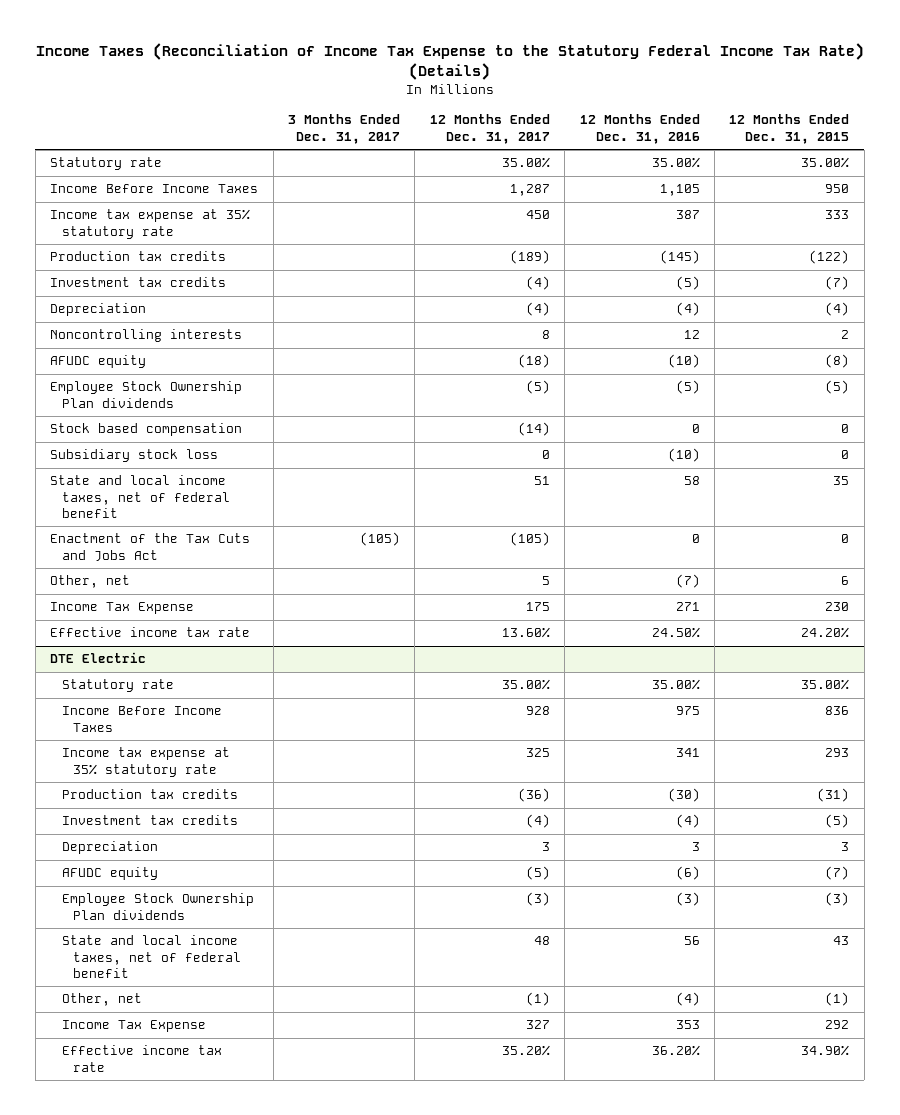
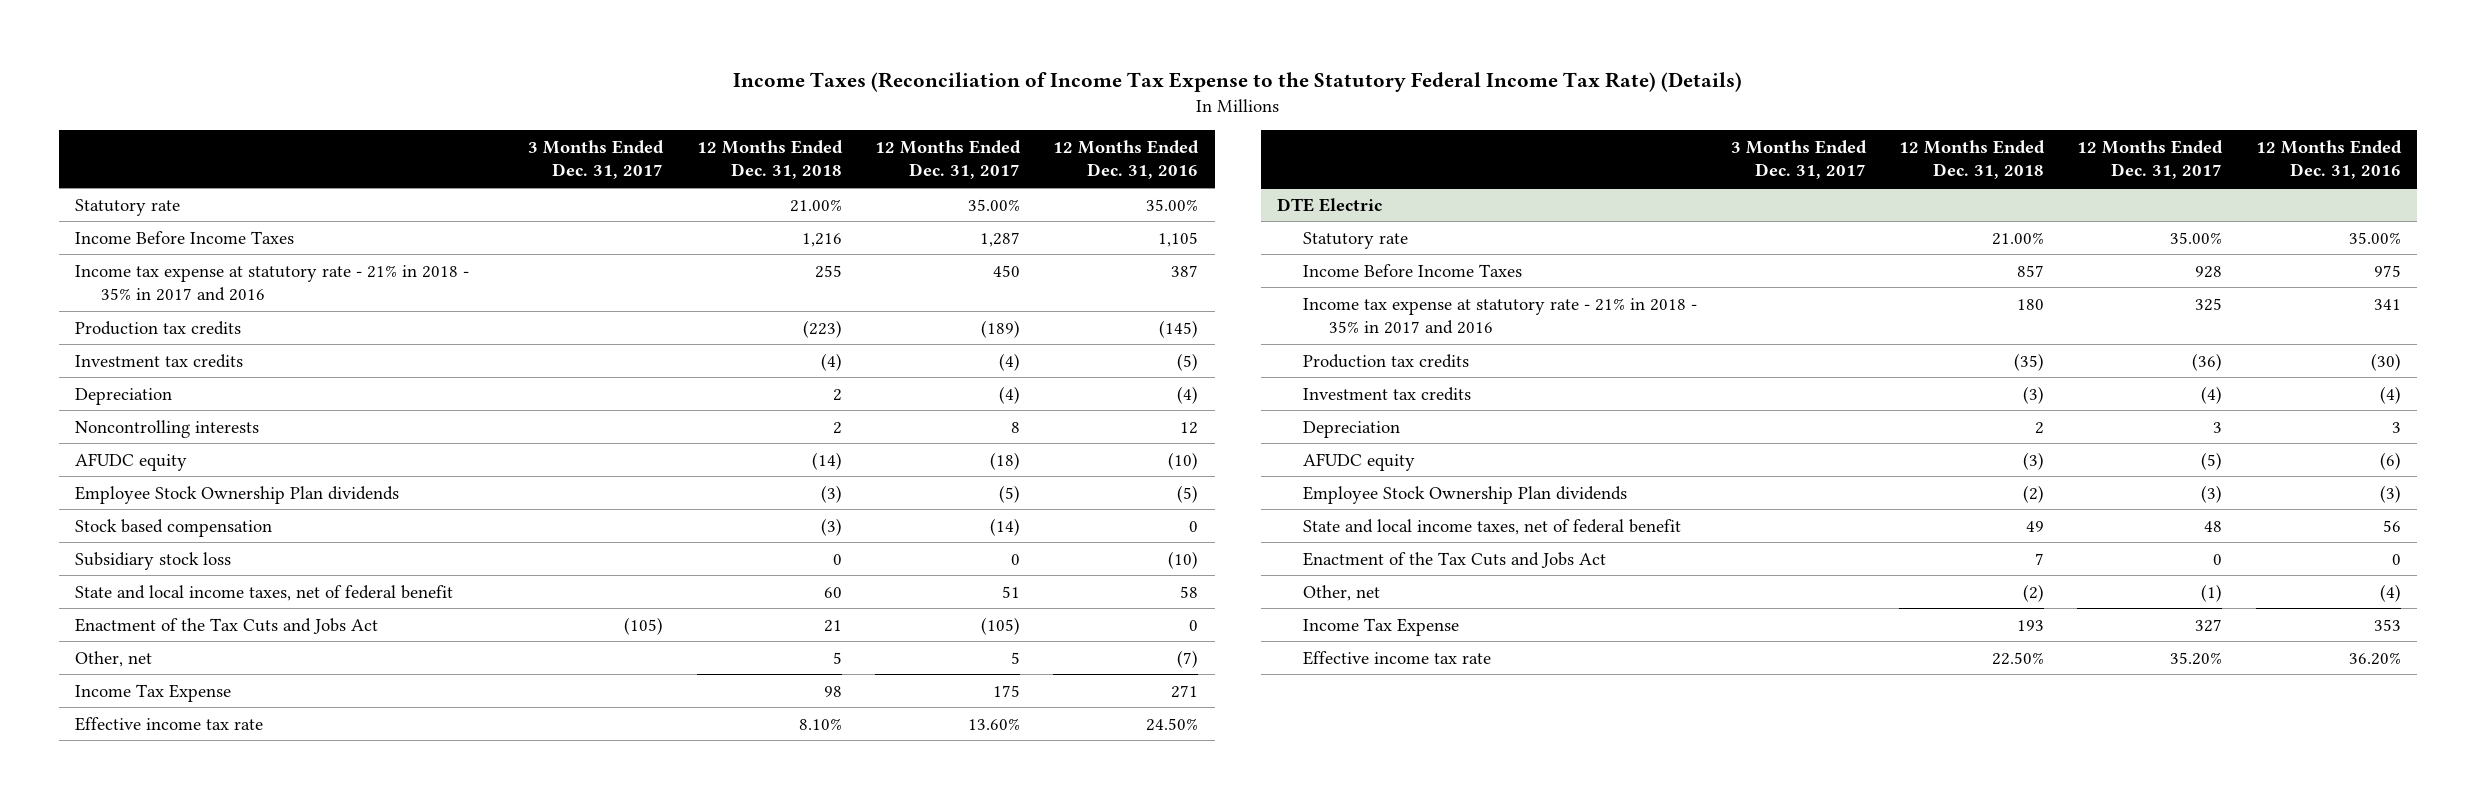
[729,114,850,144] 12 Months Ended Dec. 31, 2015 -> none
none -> [696,139,843,180] 12 Months Ended Dec. 31, 2018
[50,209,251,239] Income tax expense at 35% statutory rate -> [75,264,470,302] Income tax expense at statutory rate - 21% in 2018 - 35% in 2017 and 2016
[61,747,230,777] Income tax expense at 35% statutory rate -> [1303,297,1698,335] Income tax expense at statutory rate - 21% in 2018 - 35% in 2017 and 2016
none -> [1303,551,1607,568] Enactment of the Tax Cuts and Jobs Act

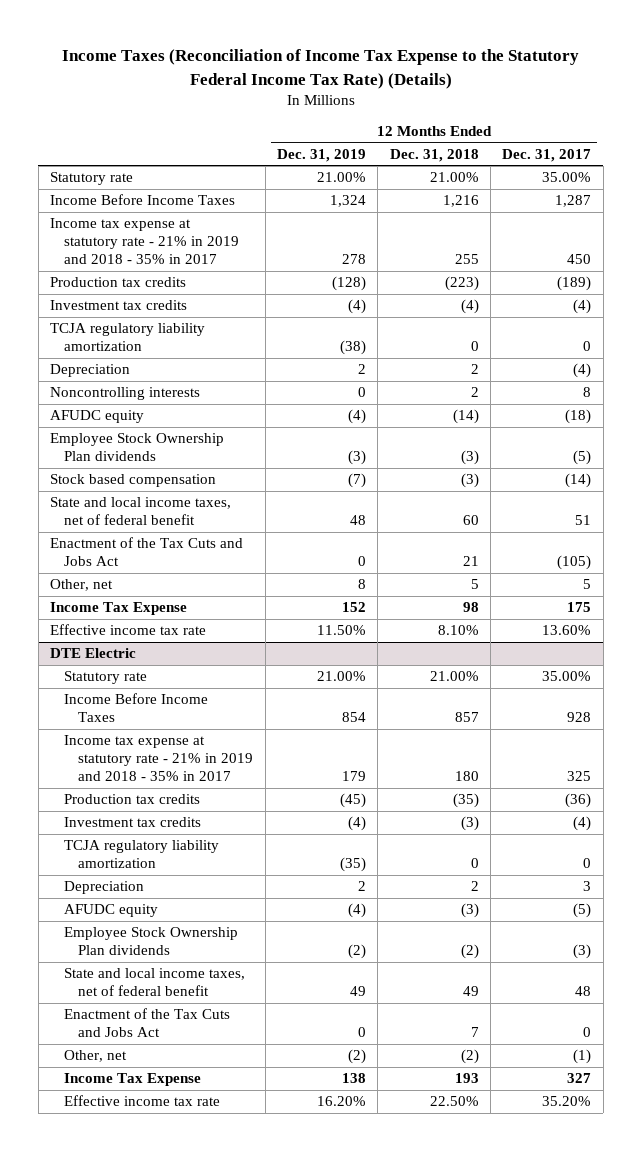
[528,139,665,180] 3 Months Ended Dec. 31, 2017 -> none
[1053,139,1200,180] 12 Months Ended Dec. 31, 2016 -> none
none -> [276,148,366,162] Dec. 31, 2019
[75,264,470,302] Income tax expense at statutory rate - 21% in 2018 - 35% in 2017 and 2016 -> [49,218,240,265] Income tax expense at statutory rate - 21% in 2019 and 2018 - 35% in 2017
none -> [49,323,205,352] TCJA regulatory liability amortization
[75,551,232,570] Subsidiary stock loss -> none
[1303,297,1698,335] Income tax expense at statutory rate - 21% in 2018 - 35% in 2017 and 2016 -> [64,735,254,782] Income tax expense at statutory rate - 21% in 2019 and 2018 - 35% in 2017
none -> [64,840,220,869] TCJA regulatory liability amortization

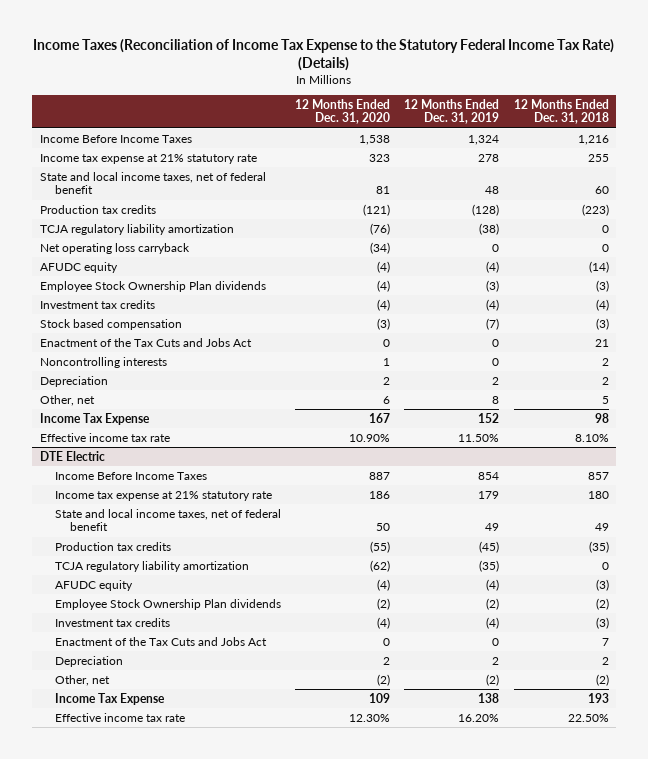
[502,148,592,162] Dec. 31, 2017 -> none
none -> [295,99,391,125] 12 Months Ended Dec. 31, 2020
[49,172,133,186] Statutory rate -> none
[49,218,240,265] Income tax expense at statutory rate - 21% in 2019 and 2018 - 35% in 2017 -> [39,153,257,164] Income tax expense at 21% statutory rate
[49,497,231,526] State and local income taxes, net of federal benefit -> [39,171,266,195] State and local income taxes, net of federal benefit
none -> [39,242,190,254] Net operating loss carryback
[49,300,187,311] Investment tax credits -> [39,299,155,309] Investment tax credits
[49,387,200,401] Noncontrolling interests -> [39,356,167,368] Noncontrolling interests
[49,364,130,378] Depreciation -> [39,375,108,387] Depreciation
[64,671,148,685] Statutory rate -> none
[64,735,254,782] Income tax expense at statutory rate - 21% in 2019 and 2018 - 35% in 2017 -> [54,490,272,501] Income tax expense at 21% statutory rate
[64,968,246,997] State and local income taxes, net of federal benefit -> [54,508,281,532] State and local income taxes, net of federal benefit
[64,817,202,828] Investment tax credits -> [54,617,170,627] Investment tax credits
[64,881,145,895] Depreciation -> [54,655,123,667] Depreciation

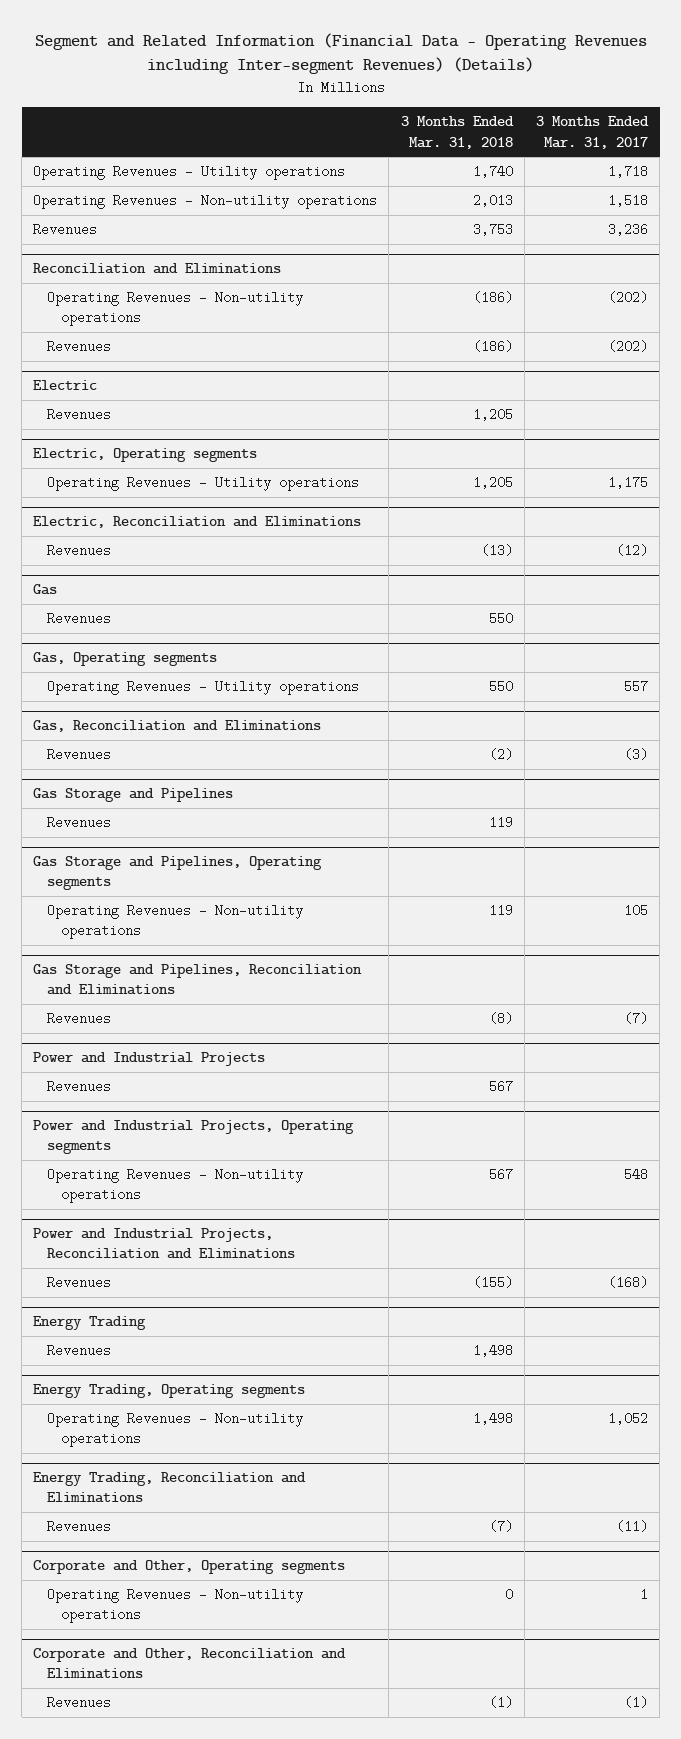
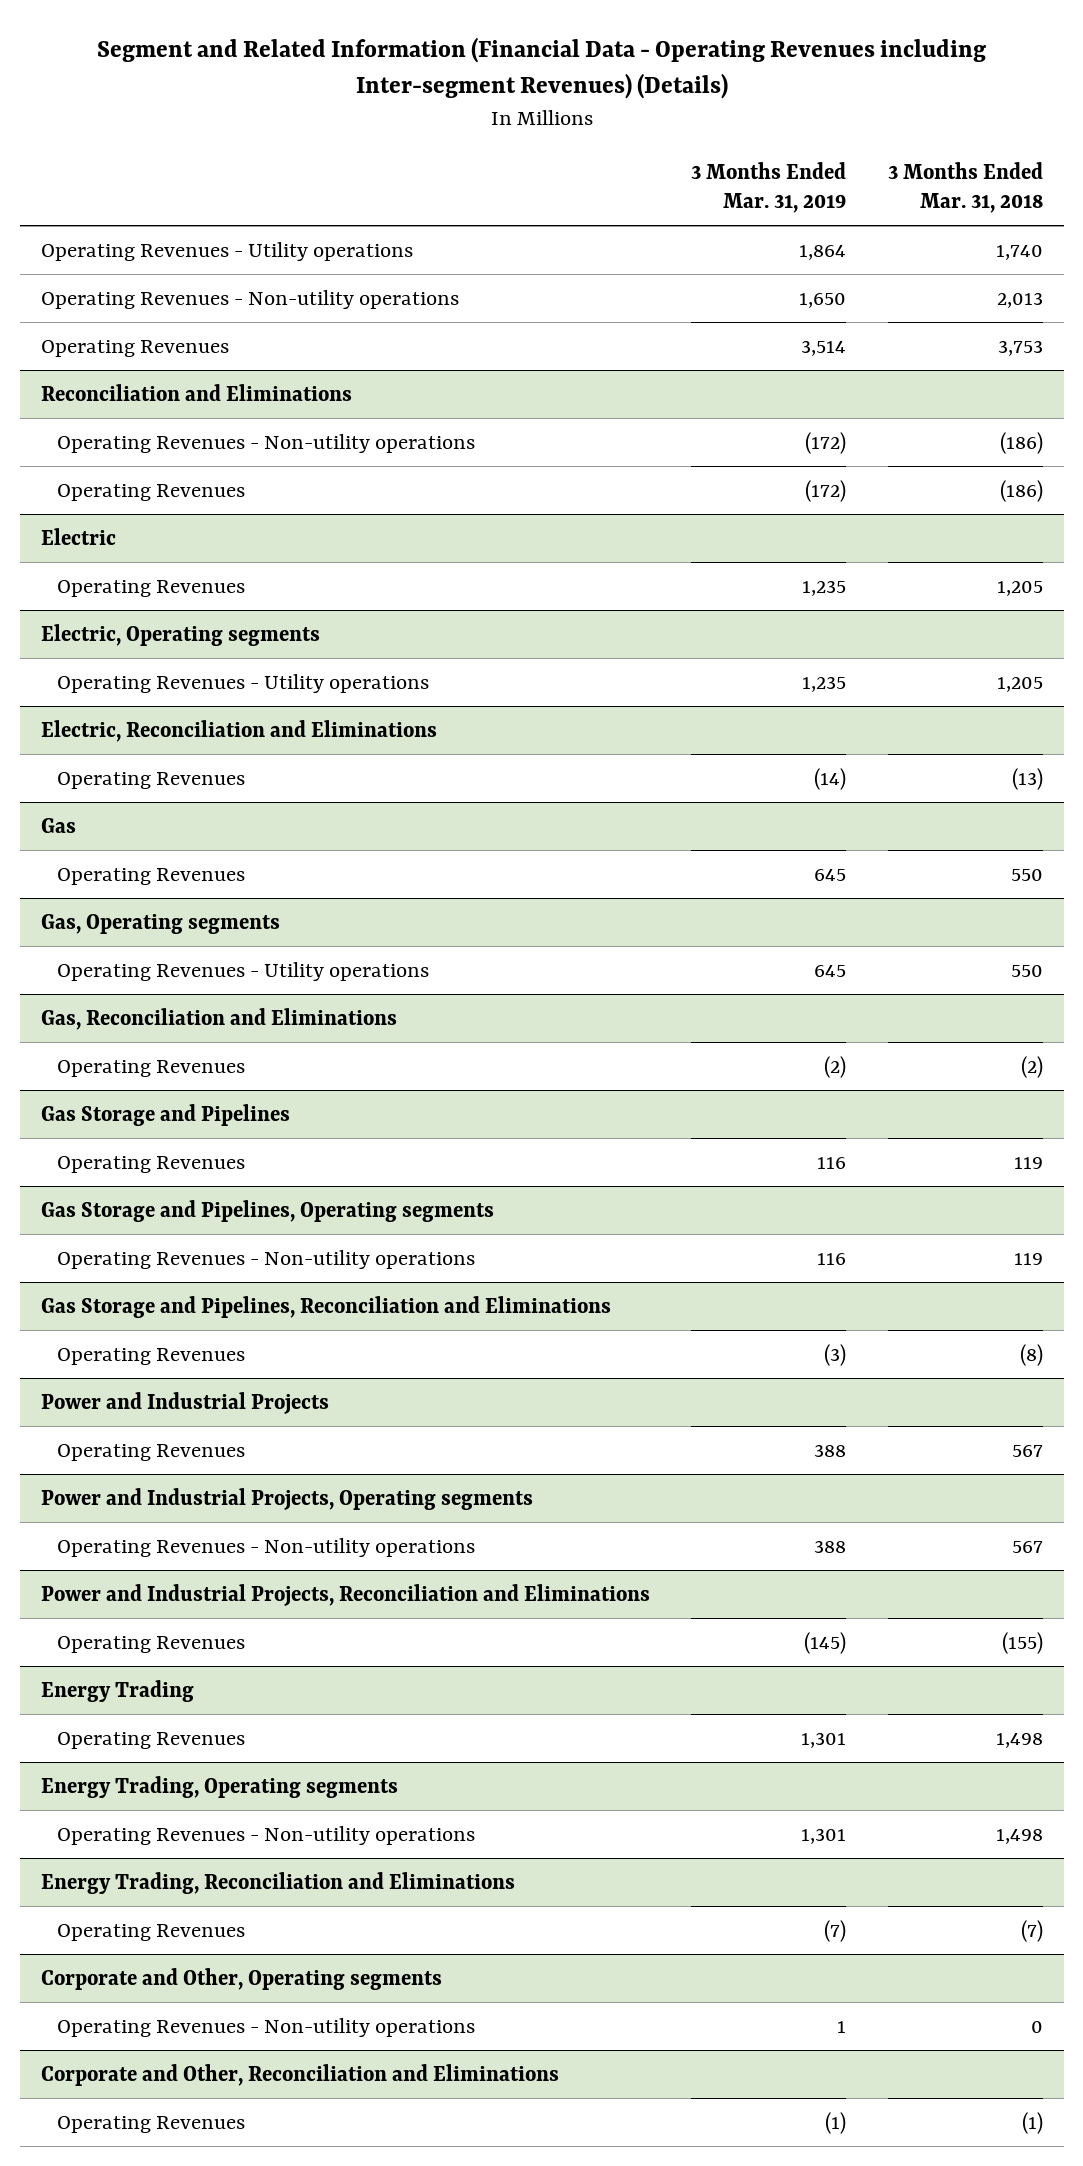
[536,116,650,149] 3 Months Ended Mar. 31, 2017 -> none
none -> [691,162,847,214] 3 Months Ended Mar. 31, 2019
[33,223,98,237] Revenues -> [40,339,229,357] Operating Revenues
[47,340,112,354] Revenues -> [57,483,246,501] Operating Revenues
[47,408,112,422] Revenues -> [57,579,246,597] Operating Revenues
[47,544,112,558] Revenues -> [57,771,246,789] Operating Revenues
[47,612,112,626] Revenues -> [57,867,246,885] Operating Revenues
[47,748,112,762] Revenues -> [57,1059,246,1077] Operating Revenues
[47,816,112,830] Revenues -> [57,1155,246,1173] Operating Revenues
[47,1012,112,1026] Revenues -> [57,1347,246,1365] Operating Revenues
[47,1080,112,1094] Revenues -> [57,1443,246,1461] Operating Revenues
[47,1276,112,1290] Revenues -> [57,1635,246,1653] Operating Revenues
[47,1344,112,1358] Revenues -> [57,1731,246,1749] Operating Revenues
[47,1520,112,1534] Revenues -> [57,1923,246,1941] Operating Revenues
[47,1696,112,1710] Revenues -> [57,2115,246,2133] Operating Revenues

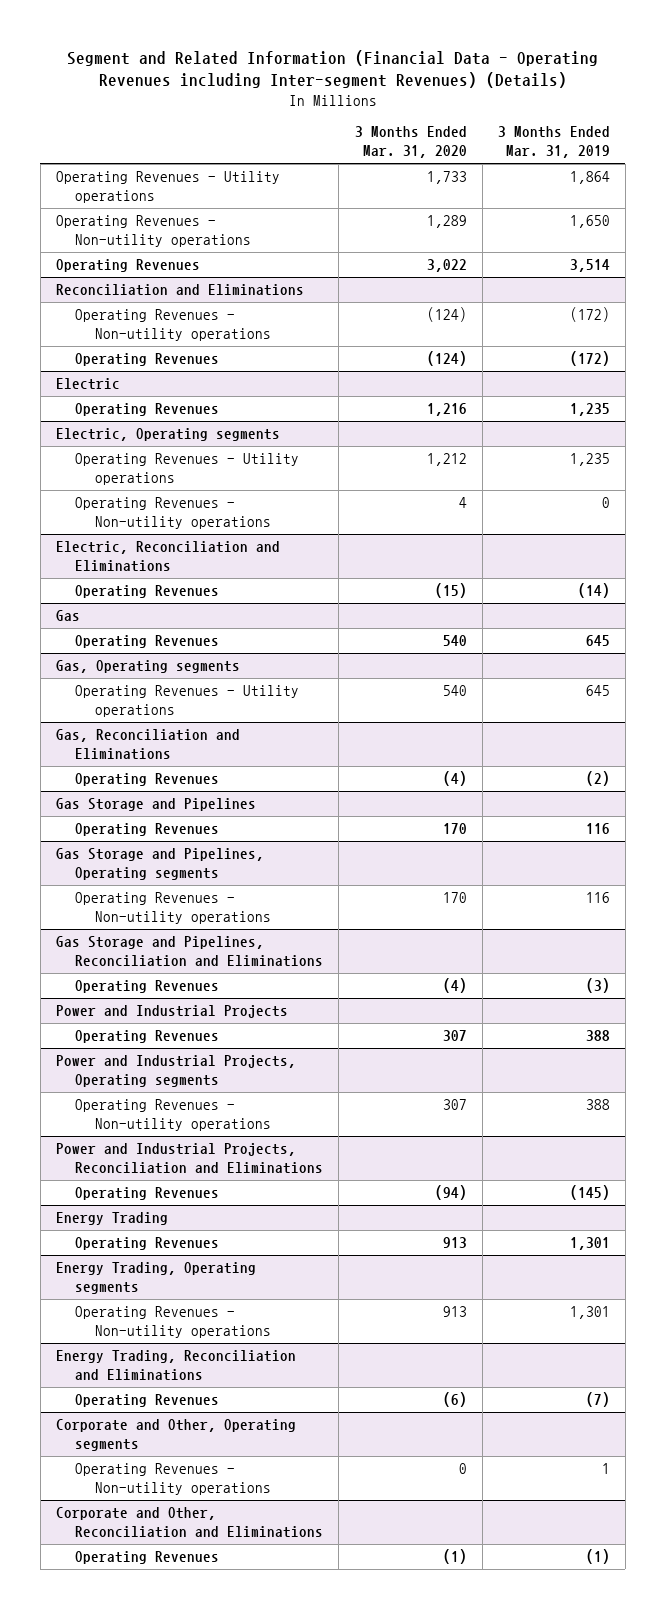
[887,162,1043,214] 3 Months Ended Mar. 31, 2018 -> none
none -> [354,126,467,158] 3 Months Ended Mar. 31, 2020
none -> [75,497,271,530] Operating Revenues - Non-utility operations

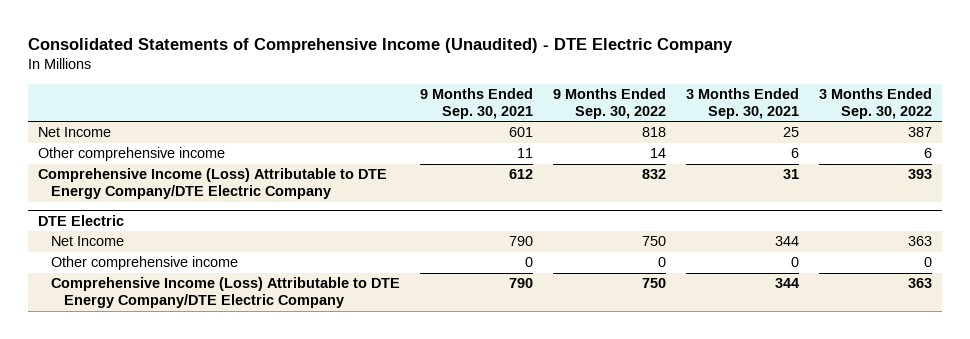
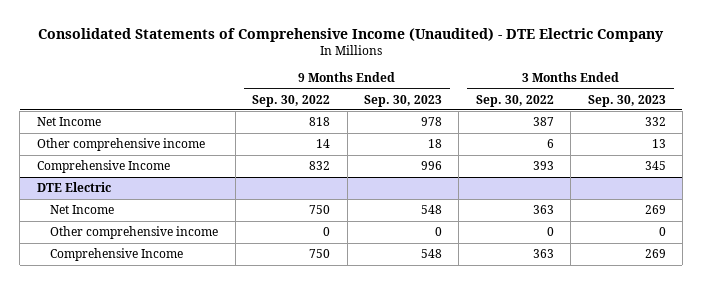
[420,88,534,119] 9 Months Ended Sep. 30, 2021 -> none
[686,88,800,119] 3 Months Ended Sep. 30, 2021 -> none
none -> [363,94,442,107] Sep. 30, 2023
none -> [587,94,666,107] Sep. 30, 2023
[37,168,387,200] Comprehensive Income (Loss) Attributable to DTE Energy Company/DTE Electric Company -> [36,160,170,174] Comprehensive Income
[51,277,401,309] Comprehensive Income (Loss) Attributable to DTE Energy Company/DTE Electric Company -> [50,248,184,262] Comprehensive Income

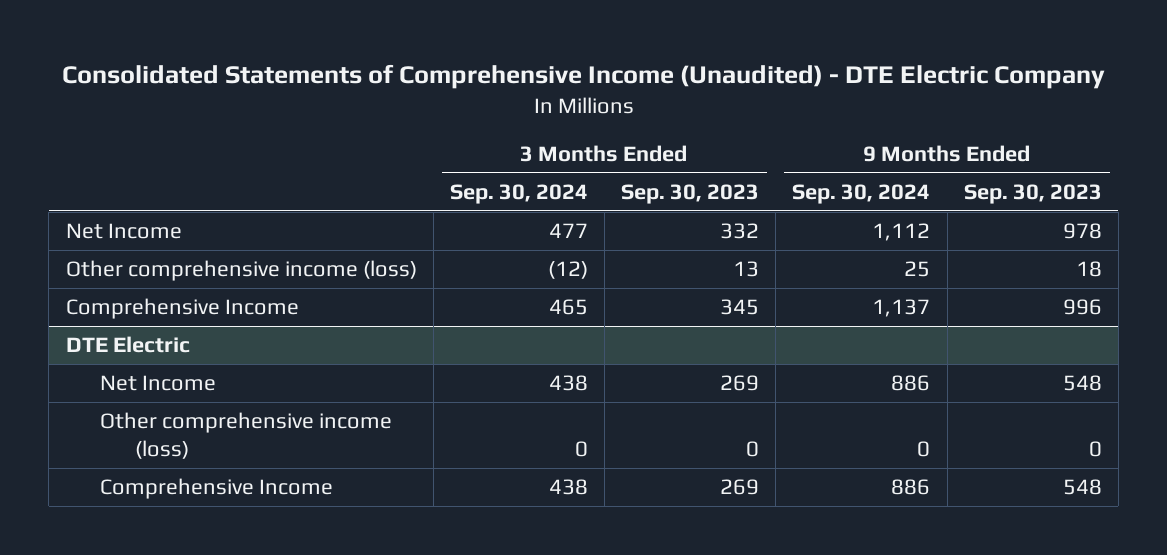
[252,94,331,107] Sep. 30, 2022 -> none
[475,94,554,107] Sep. 30, 2022 -> none
none -> [449,183,588,204] Sep. 30, 2024
none -> [792,183,931,204] Sep. 30, 2024
[36,138,205,152] Other comprehensive income -> [65,260,417,282] Other comprehensive income (loss)
[50,226,219,240] Other comprehensive income -> [100,412,393,459] Other comprehensive income (loss)

